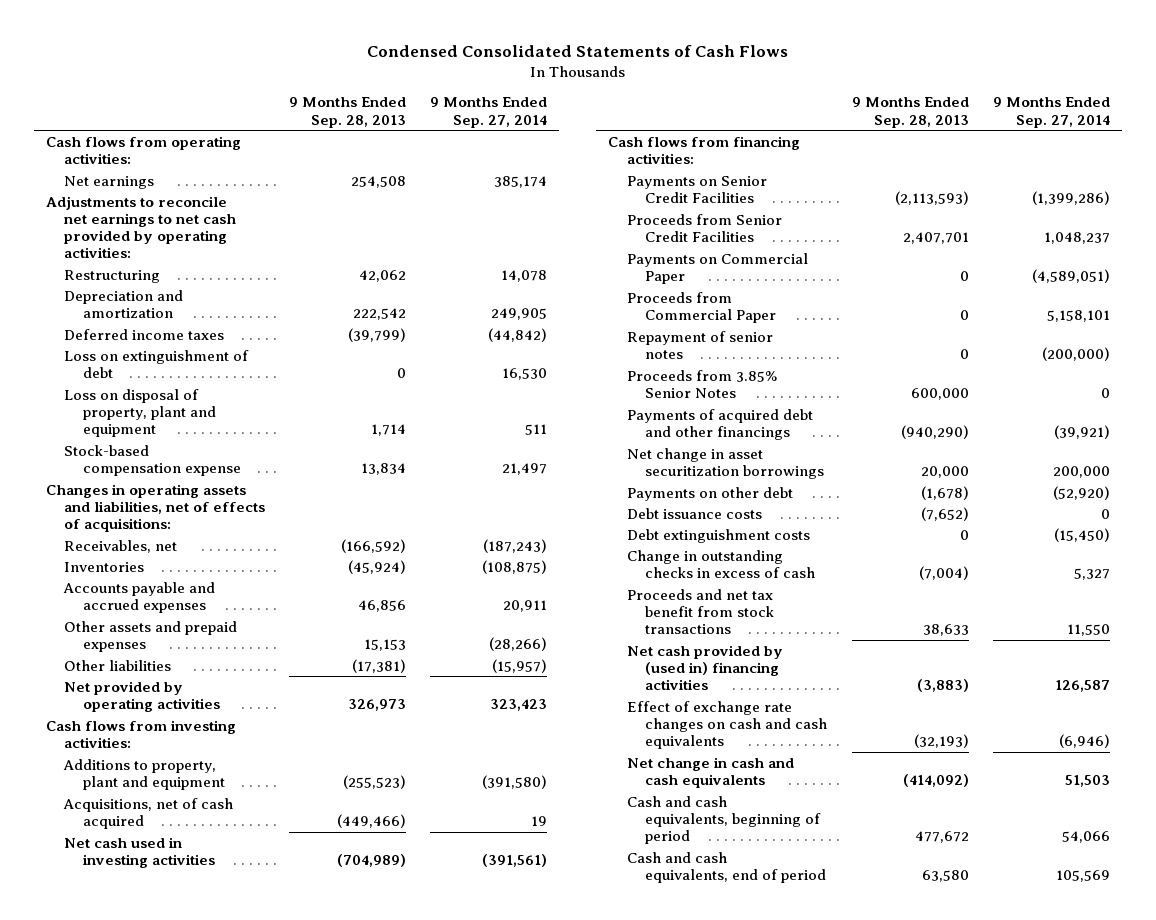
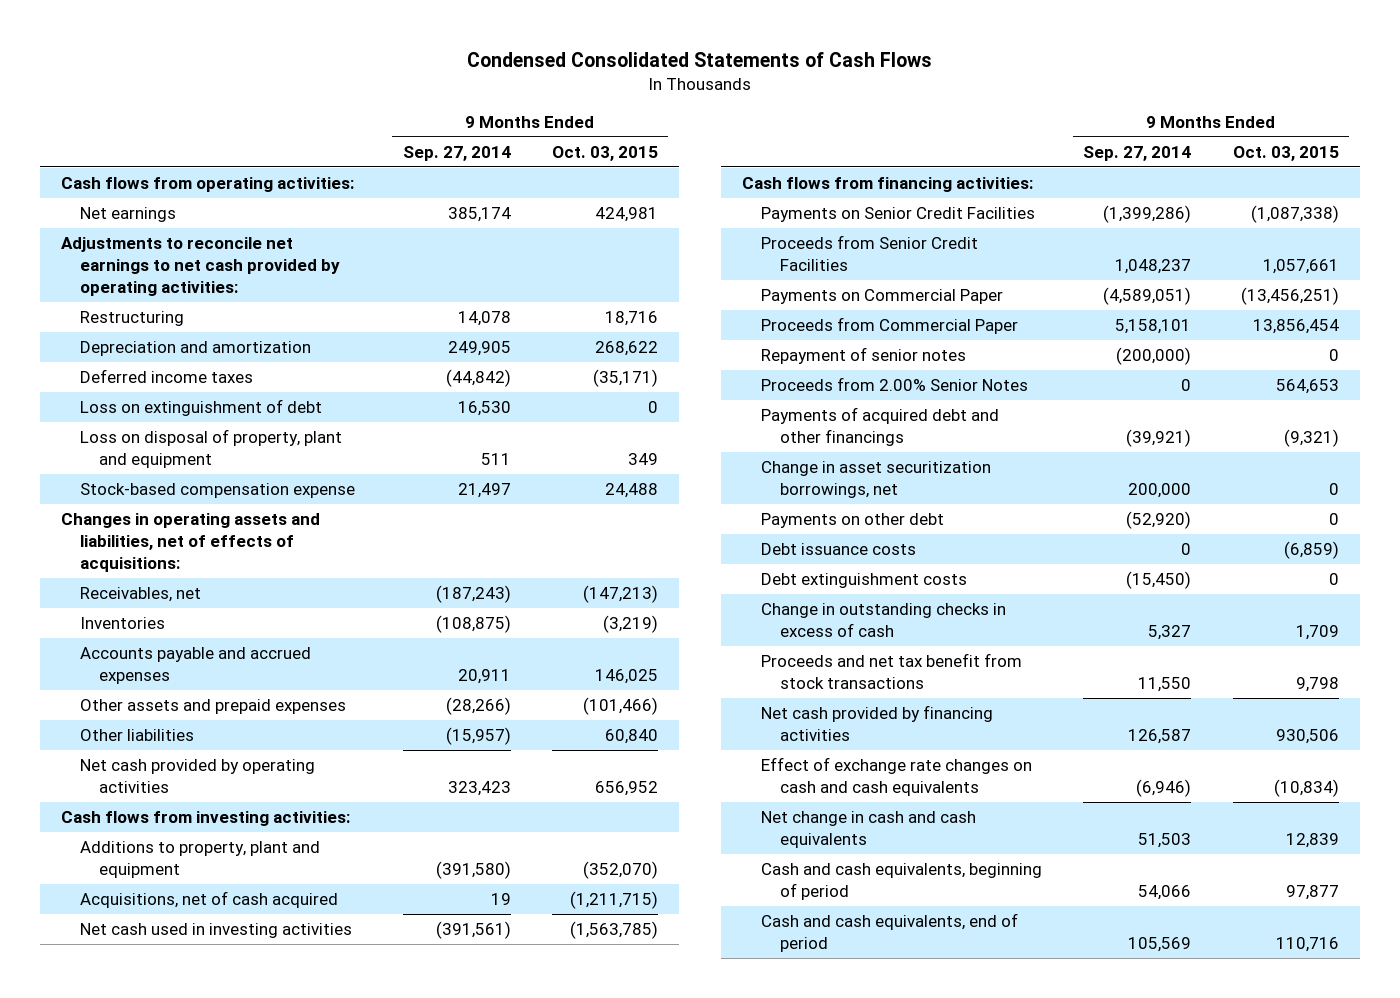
[289,97,407,128] 9 Months Ended Sep. 28, 2013 -> none
none -> [552,145,659,161] Oct. 03, 2015
[64,680,220,712] Net provided by operating activities -> [80,759,316,794] Net cash provided by operating activities
[626,369,777,398] Proceeds from 3.85% Senior Notes -> [761,377,1029,392] Proceeds from 2.00% Senior Notes
[626,447,825,479] Net change in asset securitization borrowings -> [761,461,992,499] Change in asset securitization borrowings, net
[626,644,783,691] Net cash provided by (used in) financing activities -> [761,705,994,742] Net cash provided by financing activities

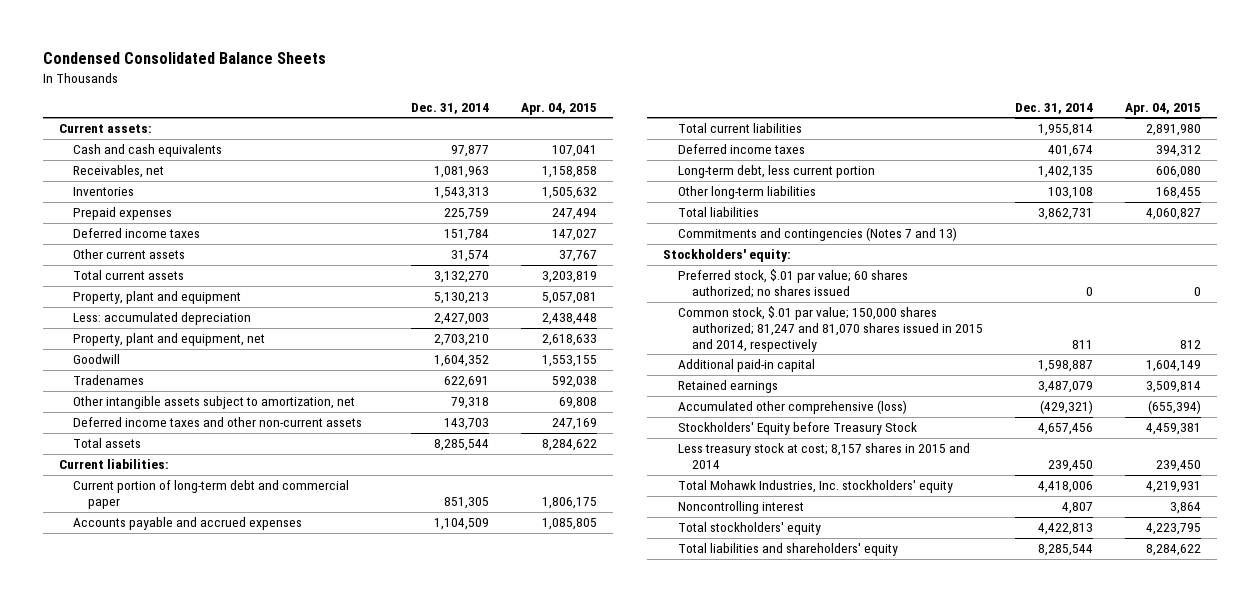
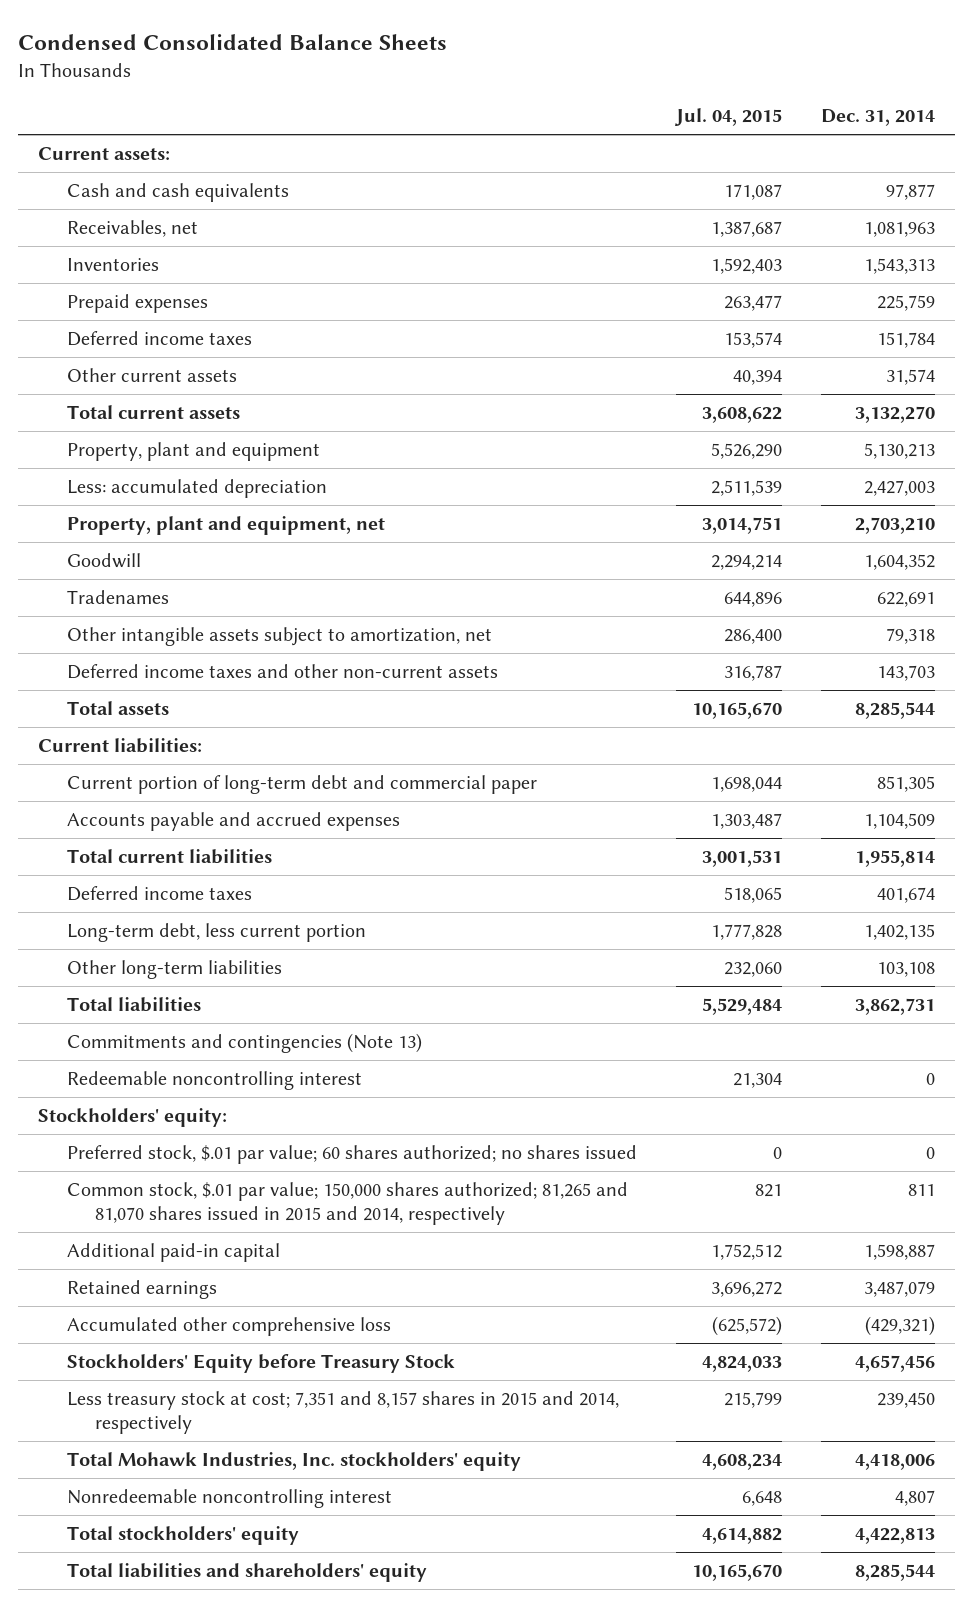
[520,102,597,115] Apr. 04, 2015 -> none
none -> [674,108,783,127] Jul. 04, 2015
[677,227,957,242] Commitments and contingencies (Notes 7 and 13) -> [66,1033,422,1054] Commitments and contingencies (Note 13)
none -> [66,1071,362,1091] Redeemable noncontrolling interest
[677,306,983,352] Common stock, $.01 par value; 150,000 shares authorized; 81,247 and 81,070 shares issued in 2015 and 2014, respectively -> [66,1182,628,1225] Common stock, $.01 par value; 150,000 shares authorized; 81,265 and 81,070 shares issued in 2015 and 2014, respectively
[677,400,907,415] Accumulated other comprehensive (loss) -> [66,1317,391,1337] Accumulated other comprehensive loss
[677,443,970,470] Less treasury stock at cost; 8,157 shares in 2015 and 2014 -> [66,1391,619,1434] Less treasury stock at cost; 7,351 and 8,157 shares in 2015 and 2014, respectively
[677,501,804,515] Noncontrolling interest -> [66,1489,392,1509] Nonredeemable noncontrolling interest

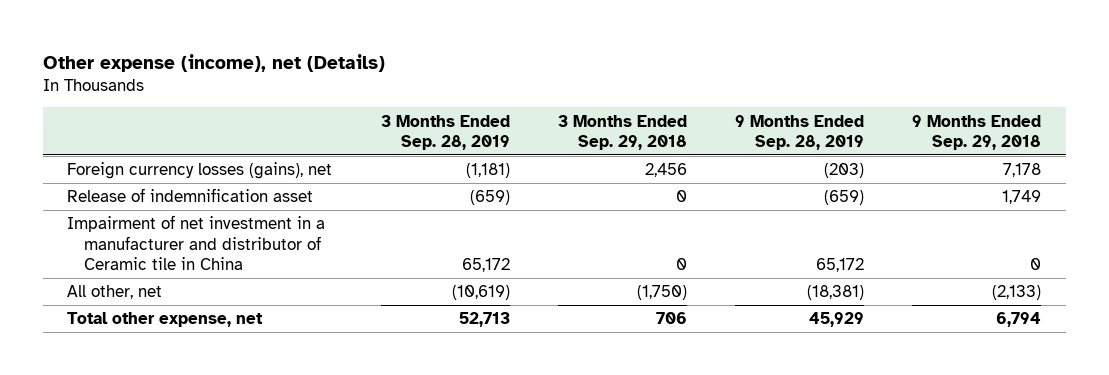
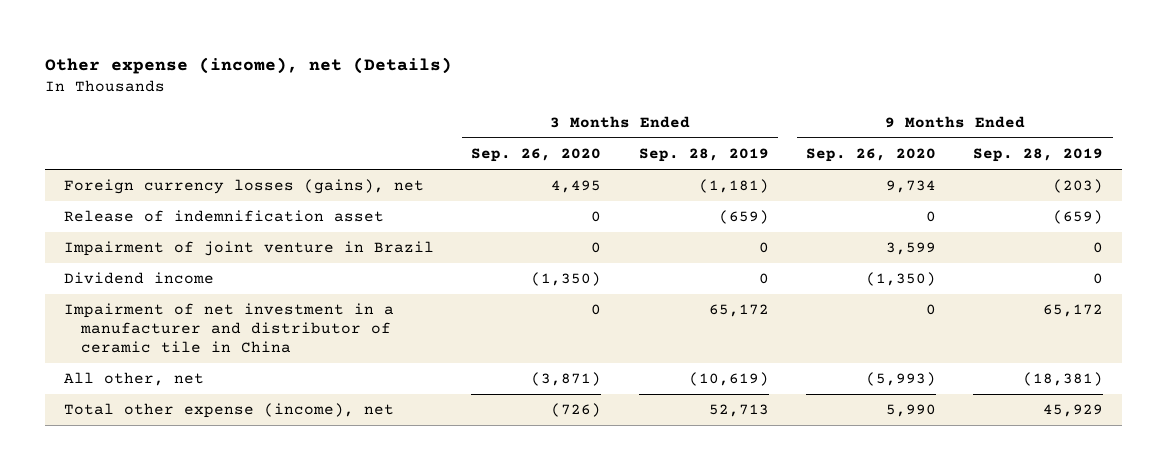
[557,114,687,151] 3 Months Ended Sep. 29, 2018 -> none
[912,114,1042,151] 9 Months Ended Sep. 29, 2018 -> none
none -> [471,148,602,163] Sep. 26, 2020
none -> [806,148,937,163] Sep. 26, 2020
none -> [64,241,435,257] Impairment of joint venture in Brazil
none -> [64,272,215,285] Dividend income
[67,215,326,271] Impairment of net investment in a manufacturer and distributor of Ceramic tile in China -> [64,303,395,353] Impairment of net investment in a manufacturer and distributor of ceramic tile in China
[67,312,264,328] Total other expense, net -> [64,403,395,419] Total other expense (income), net

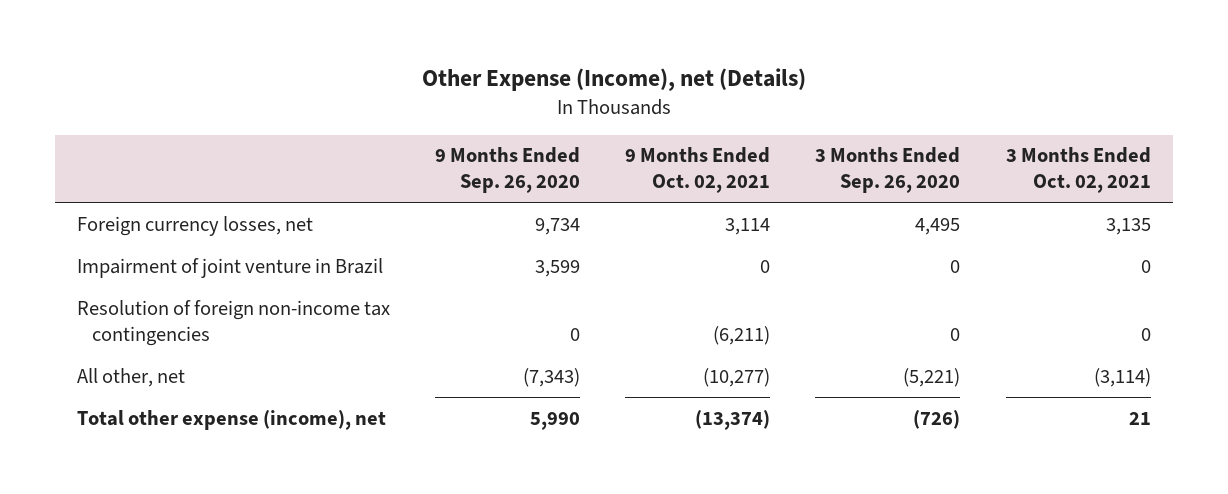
[45,56,453,74] Other expense (income), net (Details) -> [421,68,806,92] Other Expense (Income), net (Details)
[638,148,769,163] Sep. 28, 2019 -> none
[973,148,1104,163] Sep. 28, 2019 -> none
none -> [625,147,771,194] 9 Months Ended Oct. 02, 2021
none -> [1005,147,1151,194] 3 Months Ended Oct. 02, 2021
[64,210,385,223] Release of indemnification asset -> none
[64,179,425,195] Foreign currency losses (gains), net -> [77,215,314,236] Foreign currency losses, net
[64,272,215,285] Dividend income -> none
[64,303,395,353] Impairment of net investment in a manufacturer and distributor of ceramic tile in China -> none
none -> [77,299,391,346] Resolution of foreign non-income tax contingencies
[531,372,602,387] (3,871) -> [903,367,961,387] (5,221)
[866,372,937,387] (5,993) -> [523,367,581,387] (7,343)

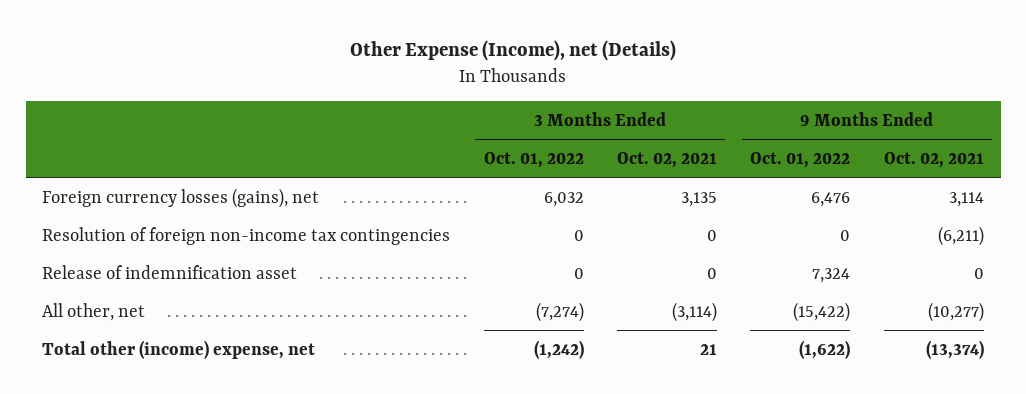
[435,147,581,194] 9 Months Ended Sep. 26, 2020 -> none
[815,147,961,194] 3 Months Ended Sep. 26, 2020 -> none
none -> [483,151,584,168] Oct. 01, 2022
none -> [750,151,851,168] Oct. 01, 2022
[77,257,384,278] Impairment of joint venture in Brazil -> none
[77,215,314,236] Foreign currency losses, net -> [42,187,320,208] Foreign currency losses (gains), net
none -> [42,264,298,279] Release of indemnification asset
[77,409,387,430] Total other expense (income), net -> [42,339,316,359] Total other (income) expense, net

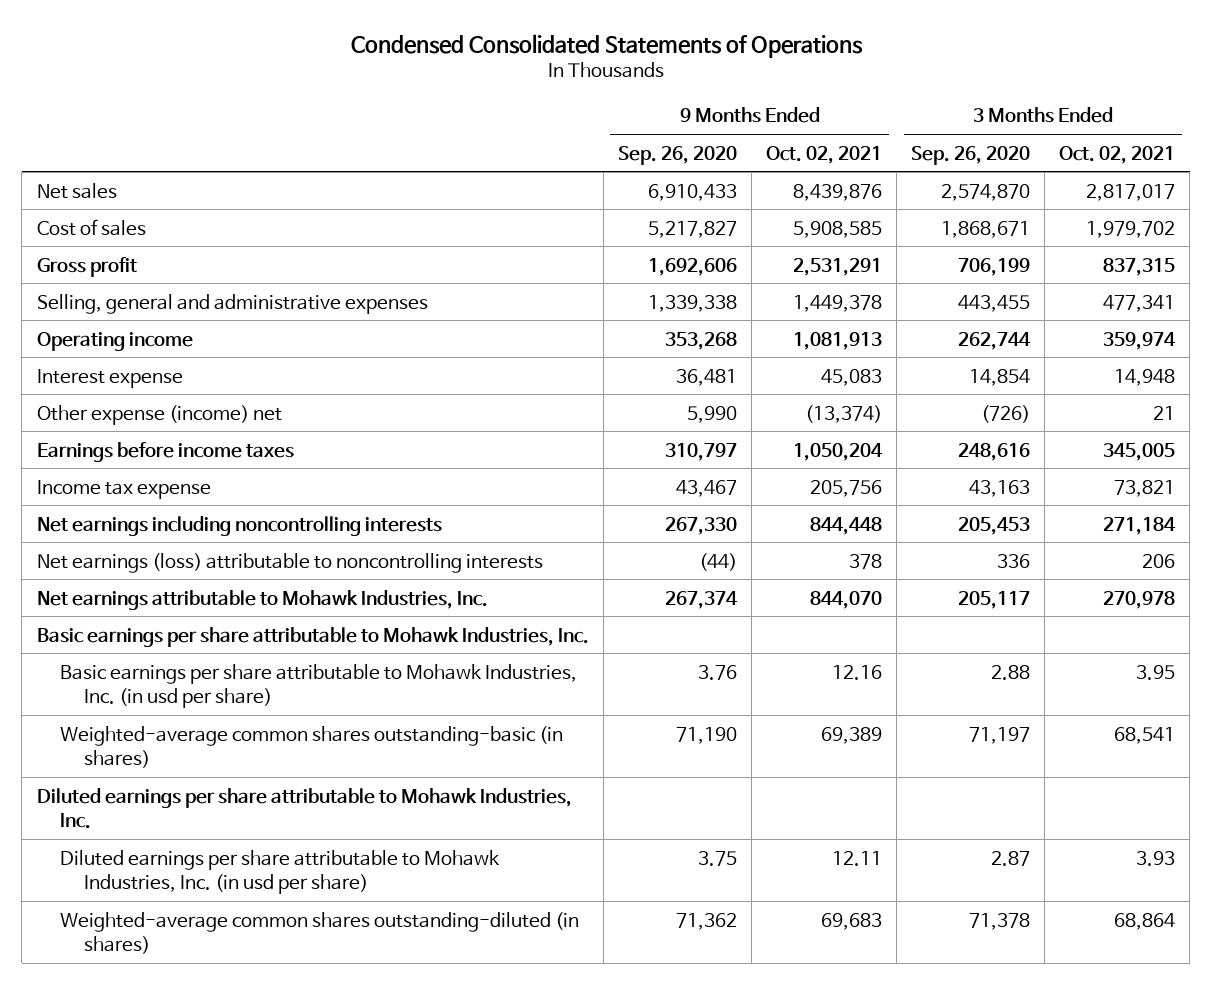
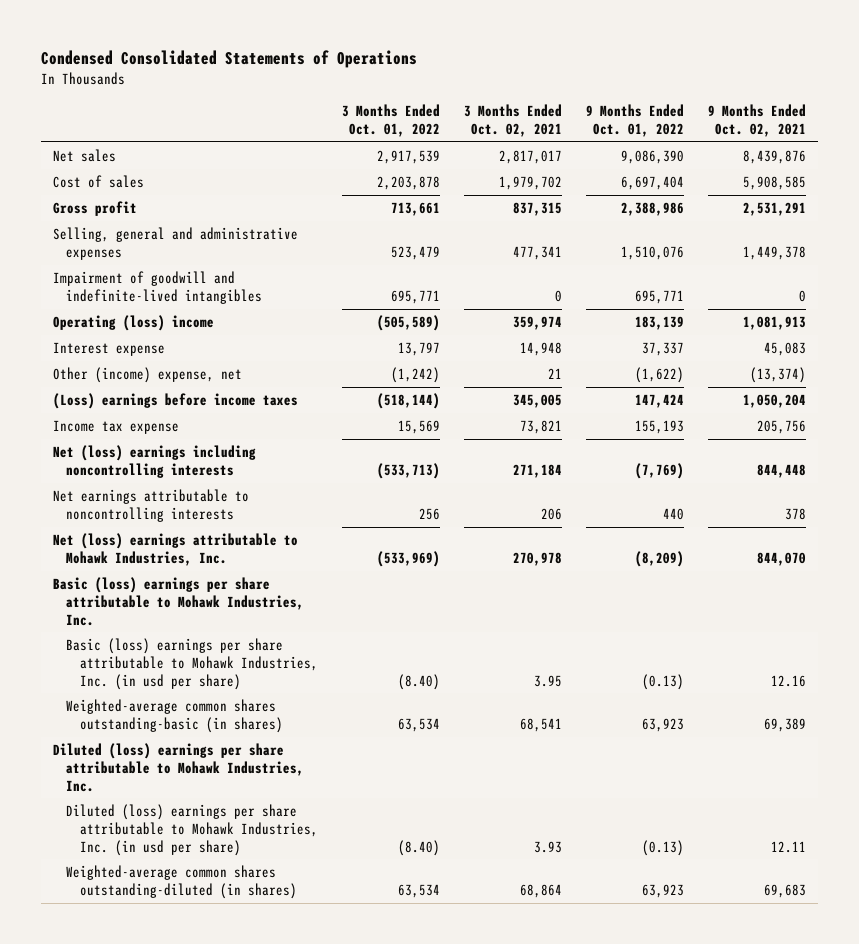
[617,145,737,165] Sep. 26, 2020 -> none
[910,145,1030,165] Sep. 26, 2020 -> none
none -> [341,104,440,138] 3 Months Ended Oct. 01, 2022
none -> [585,104,684,138] 9 Months Ended Oct. 01, 2022
none -> [53,271,263,304] Impairment of goodwill and indefinite-lived intangibles
[36,331,193,351] Operating income -> [53,315,215,332] Operating (loss) income
[36,404,282,425] Other expense (income) net -> [53,367,243,384] Other (income) expense, net
[36,441,294,462] Earnings before income taxes -> [53,393,299,410] (Loss) earnings before income taxes
[36,515,442,536] Net earnings including noncontrolling interests -> [53,445,257,478] Net (loss) earnings including noncontrolling interests
[36,552,543,573] Net earnings (loss) attributable to noncontrolling interests -> [53,489,250,522] Net earnings attributable to noncontrolling interests
[36,589,488,610] Net earnings attributable to Mohawk Industries, Inc. -> [53,533,299,566] Net (loss) earnings attributable to Mohawk Industries, Inc.
[36,626,589,647] Basic earnings per share attributable to Mohawk Industries, Inc. -> [53,577,305,626] Basic (loss) earnings per share attributable to Mohawk Industries, Inc.
[60,663,578,709] Basic earnings per share attributable to Mohawk Industries, Inc. (in usd per share) -> [66,638,318,690] Basic (loss) earnings per share attributable to Mohawk Industries, Inc. (in usd per share)
[36,787,572,830] Diluted earnings per share attributable to Mohawk Industries, Inc. -> [53,743,305,792] Diluted (loss) earnings per share attributable to Mohawk Industries, Inc.
[60,849,501,895] Diluted earnings per share attributable to Mohawk Industries, Inc. (in usd per share) -> [66,804,318,856] Diluted (loss) earnings per share attributable to Mohawk Industries, Inc. (in usd per share)

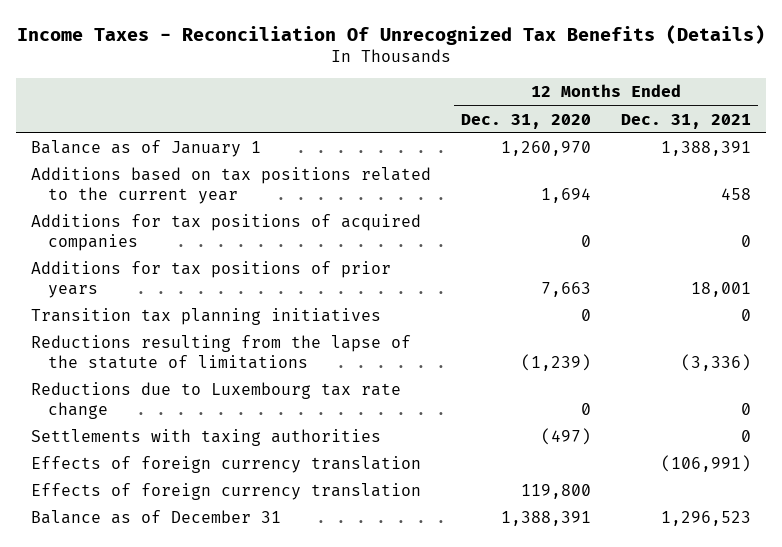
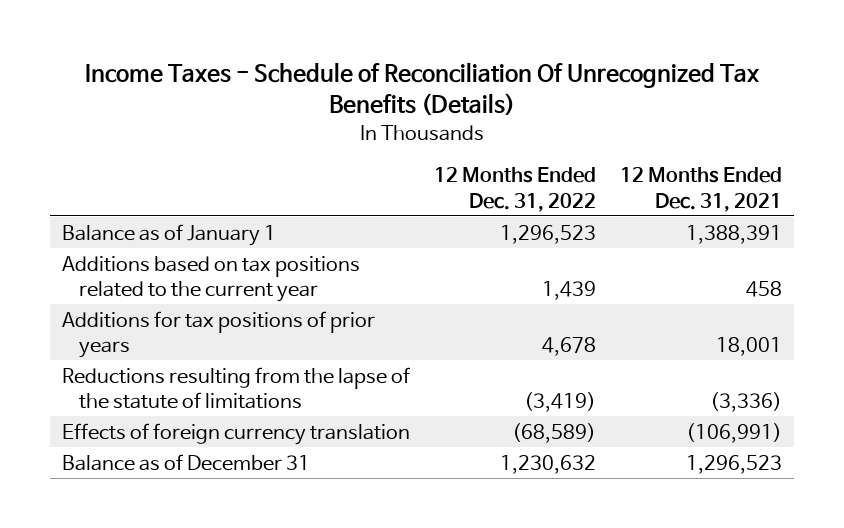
[17,25,766,46] Income Taxes - Reconciliation Of Unrecognized Tax Benefits (Details) -> [85,62,761,117] Income Taxes - Schedule of Reconciliation Of Unrecognized Tax Benefits (Details)
[461,113,592,129] Dec. 31, 2020 -> none
none -> [434,167,597,212] 12 Months Ended Dec. 31, 2022
[31,214,422,251] Additions for tax positions of acquired companies -> none
[31,308,382,326] Transition tax planning initiatives -> none
[31,382,402,419] Reductions due to Luxembourg tax rate change -> none
[31,429,382,447] Settlements with taxing authorities -> none
[31,483,422,501] Effects of foreign currency translation -> none

